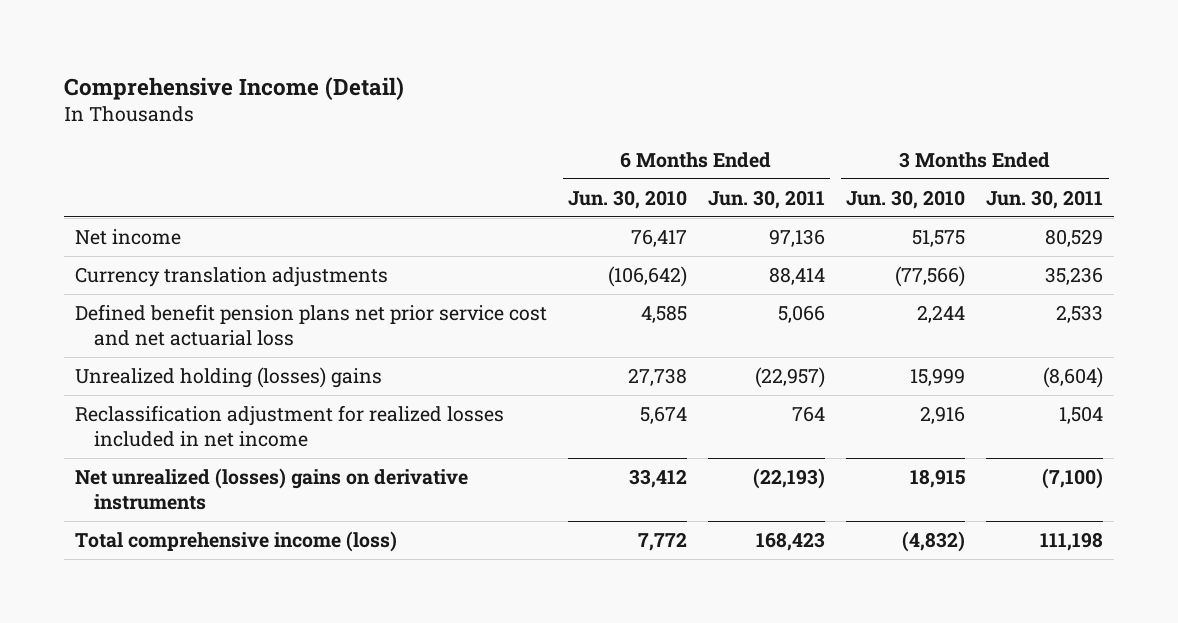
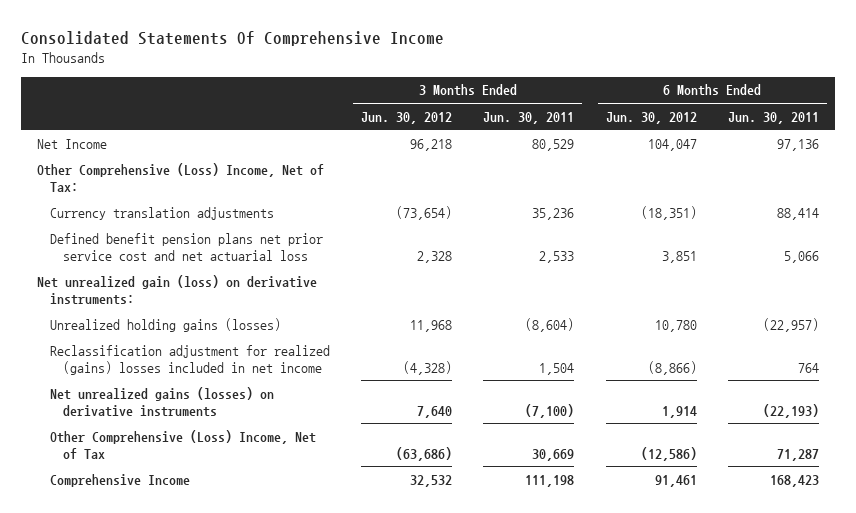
[64,76,405,100] Comprehensive Income (Detail) -> [21,31,445,47] Consolidated Statements Of Comprehensive Income
[567,189,687,209] Jun. 30, 2010 -> none
[846,189,966,209] Jun. 30, 2010 -> none
none -> [360,111,452,124] Jun. 30, 2012
none -> [605,111,697,124] Jun. 30, 2012
[74,228,181,245] Net income -> [36,138,107,149] Net Income
none -> [36,162,324,192] Other Comprehensive (Loss) Income, Net of Tax:
none -> [36,274,317,305] Net unrealized gain (loss) on derivative instruments:
[74,366,382,388] Unrealized holding (losses) gains -> [49,317,281,332] Unrealized holding gains (losses)
[74,404,504,447] Reclassification adjustment for realized losses included in net income -> [49,344,330,375] Reclassification adjustment for realized (gains) losses included in net income
[74,467,468,510] Net unrealized (losses) gains on derivative instruments -> [49,386,274,417] Net unrealized gains (losses) on derivative instruments
none -> [49,429,316,459] Other Comprehensive (Loss) Income, Net of Tax
[74,530,397,552] Total comprehensive income (loss) -> [49,473,190,487] Comprehensive Income

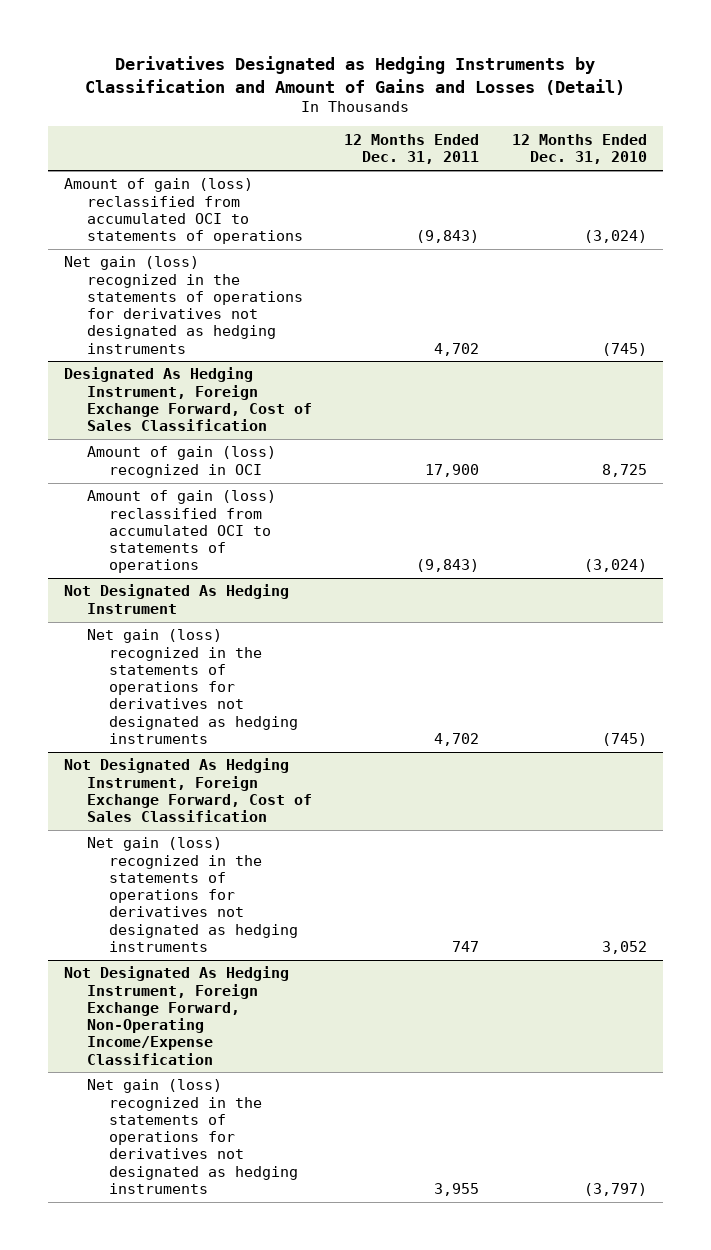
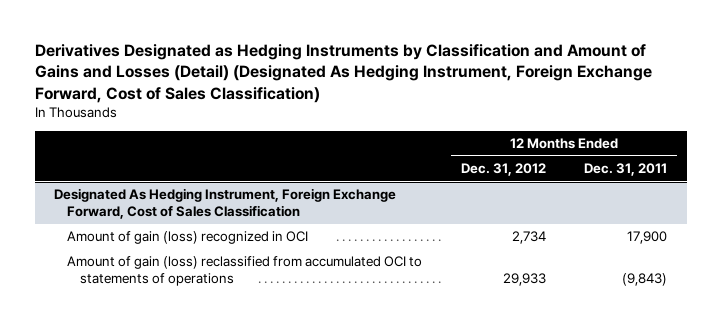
[85,56,626,95] Derivatives Designated as Hedging Instruments by Classification and Amount of Gains and Losses (Detail) -> [34,43,652,103] Derivatives Designated as Hedging Instruments by Classification and Amount of Gains and Losses (Detail) (Designated As Hedging Instrument, Foreign Exchange Forward, Cost of Sales Classification)
[511,133,647,165] 12 Months Ended Dec. 31, 2010 -> none
none -> [460,163,546,177] Dec. 31, 2012
[64,178,303,245] Amount of gain (loss) reclassified from accumulated OCI to statements of operations -> none
[64,256,303,354] Net gain (loss) recognized in the statements of operations for derivatives not designated as hedging instruments -> none
[64,584,290,614] Not Designated As Hedging Instrument -> none
[86,629,299,744] Net gain (loss) recognized in the statements of operations for derivatives not designated as hedging instruments -> none
[64,758,312,823] Not Designated As Hedging Instrument, Foreign Exchange Forward, Cost of Sales Classification -> none
[86,837,299,952] Net gain (loss) recognized in the statements of operations for derivatives not designated as hedging instruments -> none
[64,966,290,1065] Not Designated As Hedging Instrument, Foreign Exchange Forward, Non-Operating Income/Expense Classification -> none
[86,1079,299,1194] Net gain (loss) recognized in the statements of operations for derivatives not designated as hedging instruments -> none

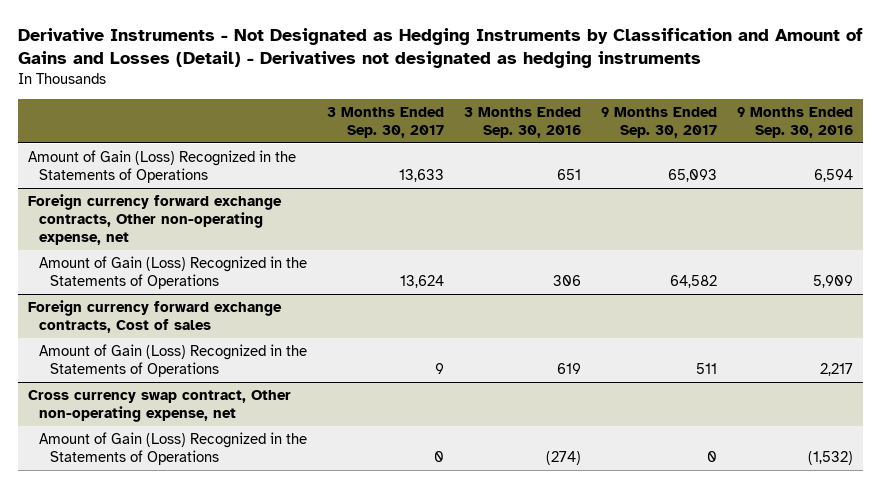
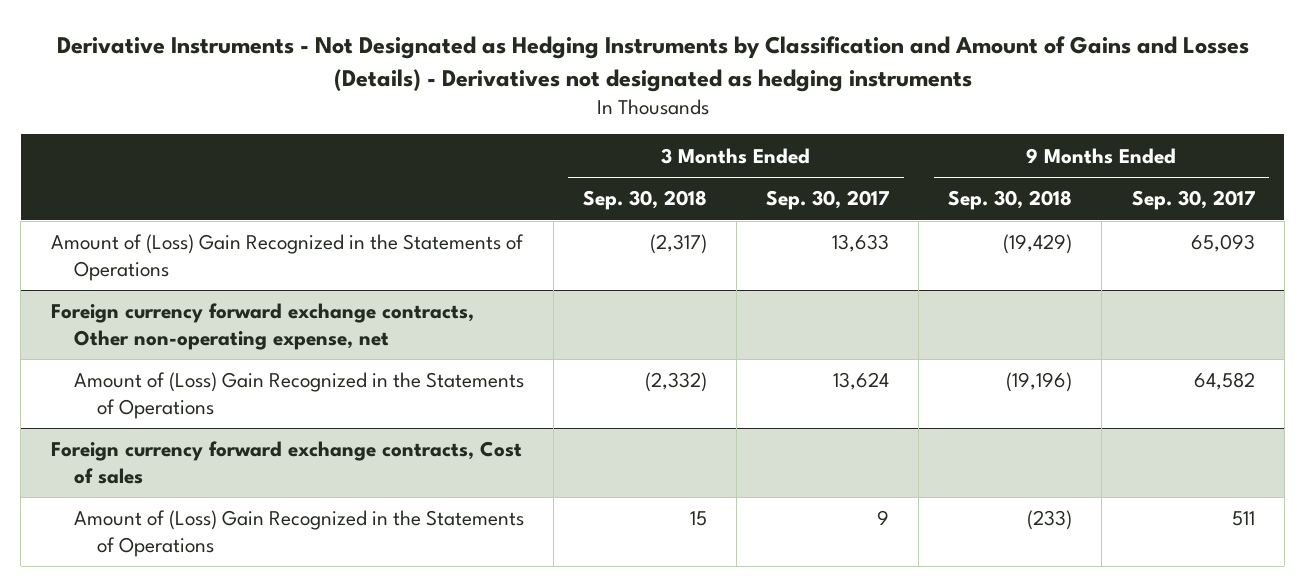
[17,27,863,69] Derivative Instruments - Not Designated as Hedging Instruments by Classification and Amount of Gains and Losses (Detail) - Derivatives not designated as hedging instruments -> [56,36,1249,92] Derivative Instruments - Not Designated as Hedging Instruments by Classification and Amount of Gains and Losses (Details) - Derivatives not designated as hedging instruments
[463,107,581,139] 3 Months Ended Sep. 30, 2016 -> none
[736,107,853,139] 9 Months Ended Sep. 30, 2016 -> none
none -> [582,190,707,211] Sep. 30, 2018
none -> [948,190,1073,211] Sep. 30, 2018
[27,149,296,183] Amount of Gain (Loss) Recognized in the Statements of Operations -> [50,234,524,281] Amount of (Loss) Gain Recognized in the Statements of Operations
[38,255,307,289] Amount of Gain (Loss) Recognized in the Statements of Operations -> [73,372,524,419] Amount of (Loss) Gain Recognized in the Statements of Operations
[27,389,291,422] Cross currency swap contract, Other non-operating expense, net -> none
[38,431,307,465] Amount of Gain (Loss) Recognized in the Statements of Operations -> none
[38,343,307,377] Amount of Gain (Loss) Recognized in the Statements of Operations -> [73,510,524,557] Amount of (Loss) Gain Recognized in the Statements of Operations

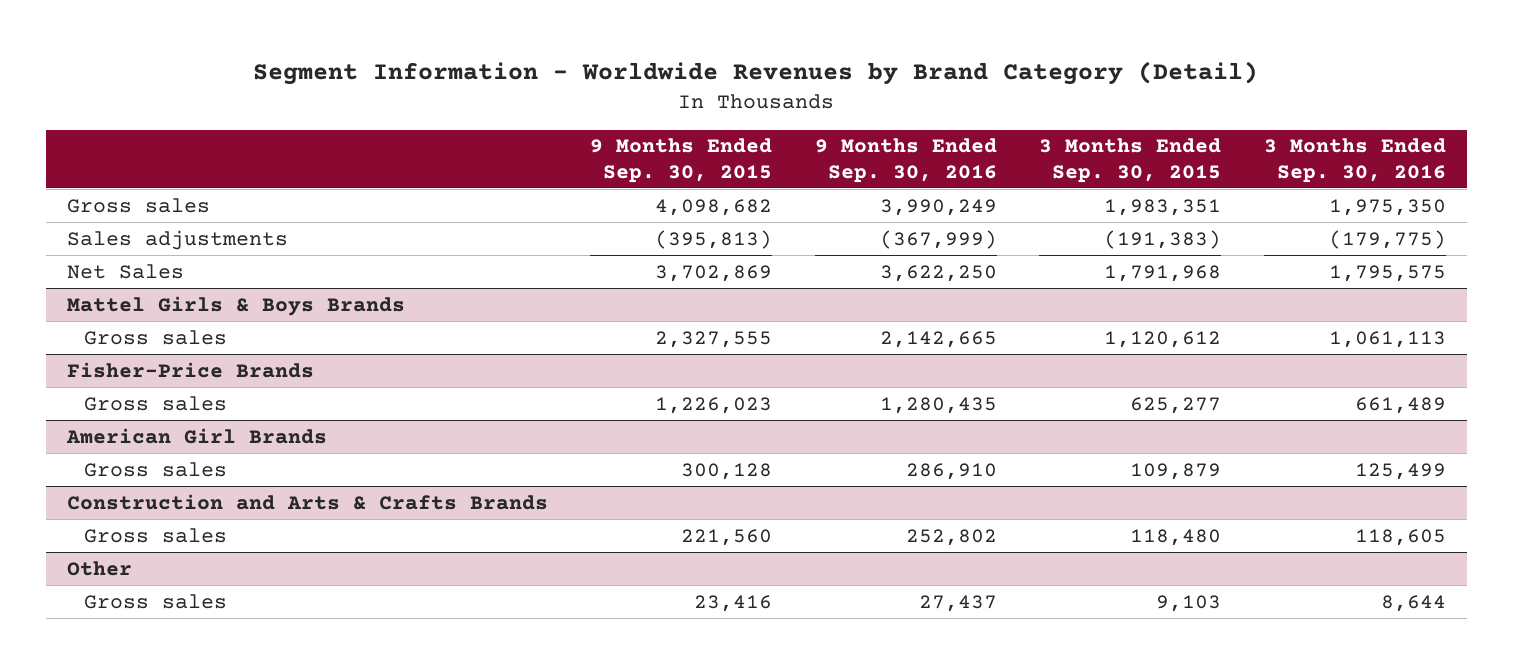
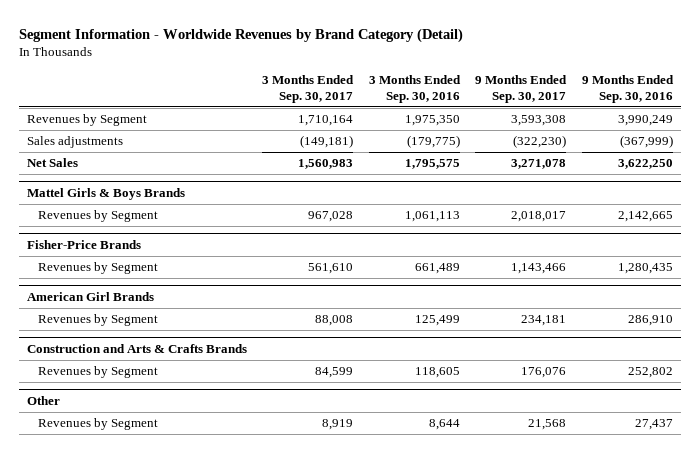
[590,138,773,183] 9 Months Ended Sep. 30, 2015 -> none
[1039,138,1222,183] 3 Months Ended Sep. 30, 2015 -> none
none -> [262,75,355,103] 3 Months Ended Sep. 30, 2017
none -> [475,75,568,103] 9 Months Ended Sep. 30, 2017
[66,197,210,213] Gross sales -> [26,114,147,127] Revenues by Segment
[83,329,227,345] Gross sales -> [37,210,158,223] Revenues by Segment
[83,395,227,411] Gross sales -> [37,262,158,275] Revenues by Segment
[83,461,227,477] Gross sales -> [37,314,158,327] Revenues by Segment
[83,527,227,543] Gross sales -> [37,366,158,379] Revenues by Segment
[83,593,227,609] Gross sales -> [37,418,158,431] Revenues by Segment

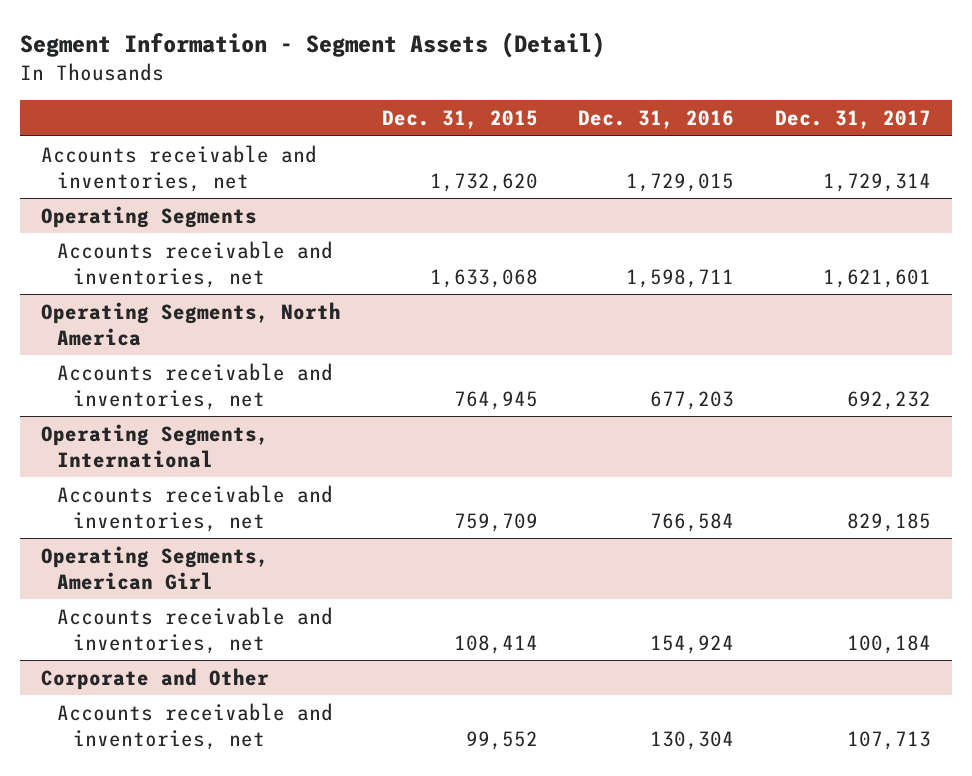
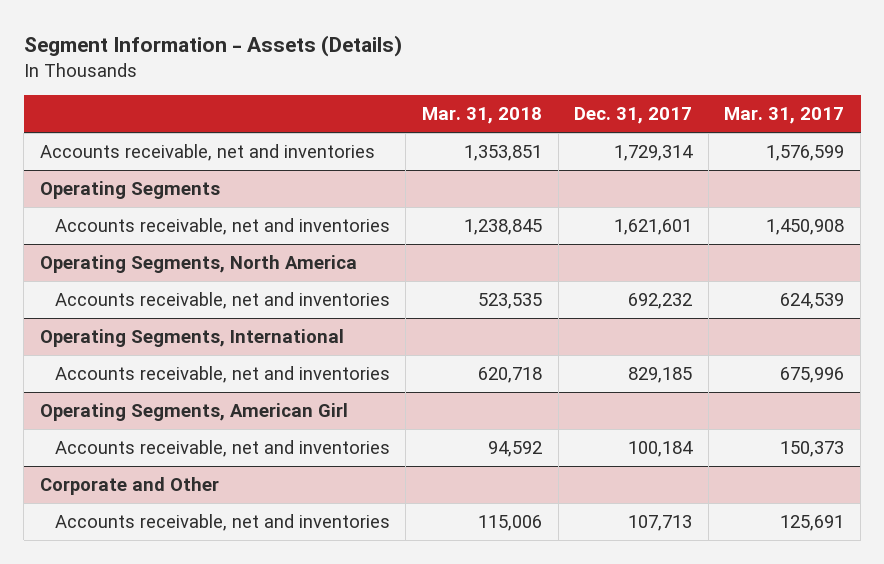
[20,32,606,59] Segment Information - Segment Assets (Detail) -> [23,35,402,58] Segment Information - Assets (Details)
[381,110,538,130] Dec. 31, 2015 -> none
[578,110,735,130] Dec. 31, 2016 -> none
none -> [421,107,542,125] Mar. 31, 2018
none -> [724,107,845,125] Mar. 31, 2017
[40,144,317,192] Accounts receivable and inventories, net -> [39,143,375,161] Accounts receivable, net and inventories
[56,240,333,288] Accounts receivable and inventories, net -> [54,217,390,235] Accounts receivable, net and inventories
[56,362,333,410] Accounts receivable and inventories, net -> [54,291,390,309] Accounts receivable, net and inventories
[56,484,333,532] Accounts receivable and inventories, net -> [54,365,390,383] Accounts receivable, net and inventories
[56,606,333,654] Accounts receivable and inventories, net -> [54,439,390,457] Accounts receivable, net and inventories
[56,702,333,750] Accounts receivable and inventories, net -> [54,513,390,531] Accounts receivable, net and inventories

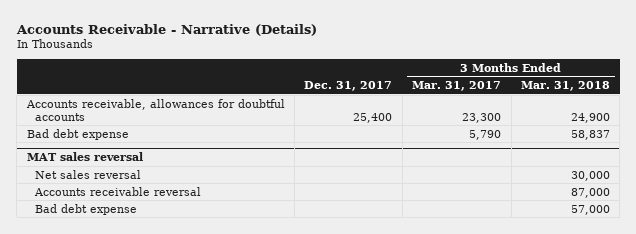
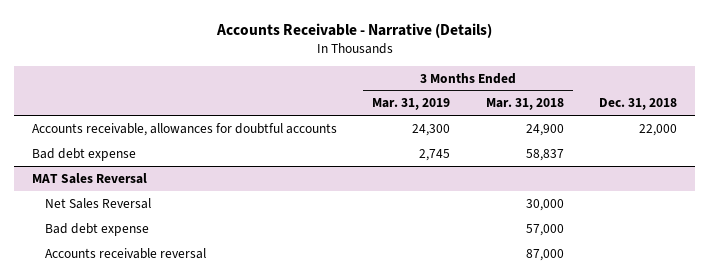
[304,81,393,92] Dec. 31, 2017 -> none
[412,81,502,92] Mar. 31, 2017 -> none
none -> [372,98,451,111] Mar. 31, 2019
none -> [599,98,678,111] Dec. 31, 2018
[34,186,202,196] Accounts receivable reversal -> none
[26,152,143,162] MAT sales reversal -> [31,172,147,184] MAT Sales Reversal
[35,169,142,179] Net sales reversal -> [45,197,152,209] Net Sales Reversal
none -> [45,247,207,259] Accounts receivable reversal

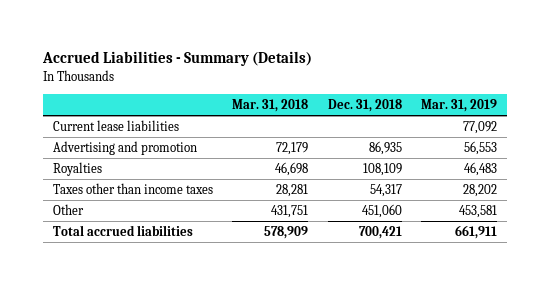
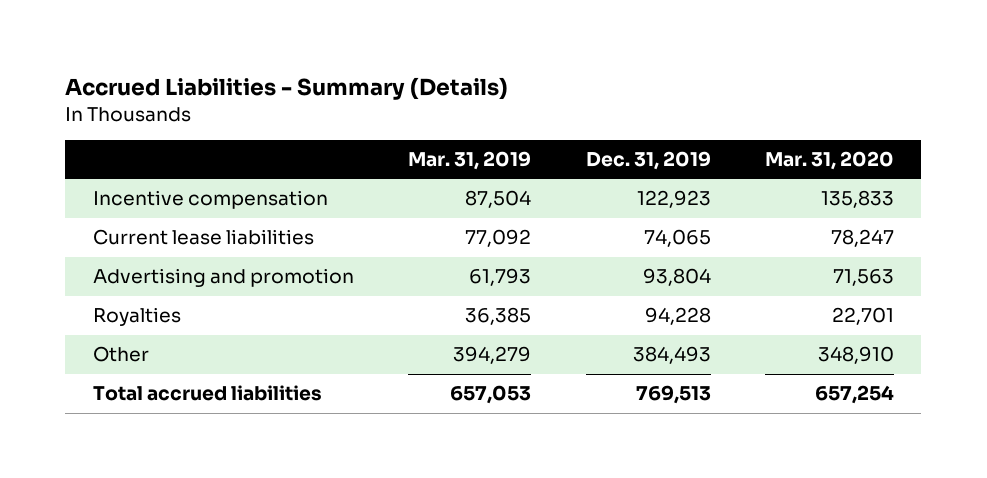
[232,99,309,113] Mar. 31, 2018 -> none
[327,99,402,113] Dec. 31, 2018 -> none
none -> [585,151,711,171] Dec. 31, 2019
none -> [765,151,895,171] Mar. 31, 2020
none -> [92,190,328,210] Incentive compensation
[52,183,213,195] Taxes other than income taxes -> none
[464,141,498,156] 56,553 -> [469,268,532,287] 61,793
[464,162,498,177] 46,483 -> [465,307,532,326] 36,385
[459,205,498,219] 453,581 -> [453,346,532,365] 394,279
[455,225,498,240] 661,911 -> [450,385,532,405] 657,053

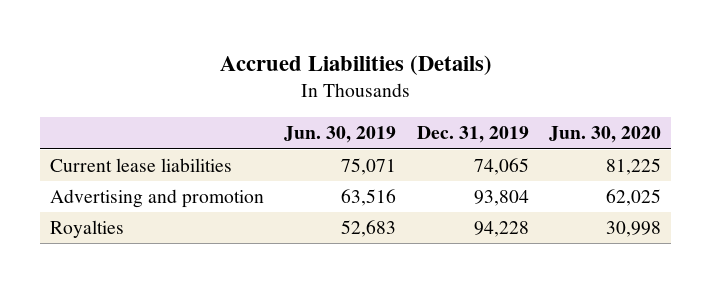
[65,76,509,100] Accrued Liabilities - Summary (Details) -> [219,54,492,75] Accrued Liabilities (Details)
[408,151,532,171] Mar. 31, 2019 -> none
[765,151,895,171] Mar. 31, 2020 -> none
none -> [284,126,397,144] Jun. 30, 2019
none -> [548,126,661,144] Jun. 30, 2020
[92,190,328,210] Incentive compensation -> none
[92,346,149,363] Other -> none
[92,385,322,402] Total accrued liabilities -> none

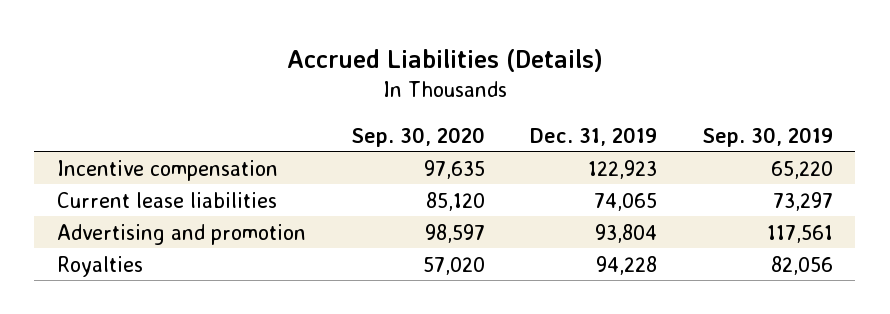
[284,126,397,144] Jun. 30, 2019 -> none
[548,126,661,144] Jun. 30, 2020 -> none
none -> [350,126,485,147] Sep. 30, 2020
none -> [701,126,833,147] Sep. 30, 2019
none -> [56,159,278,181] Incentive compensation

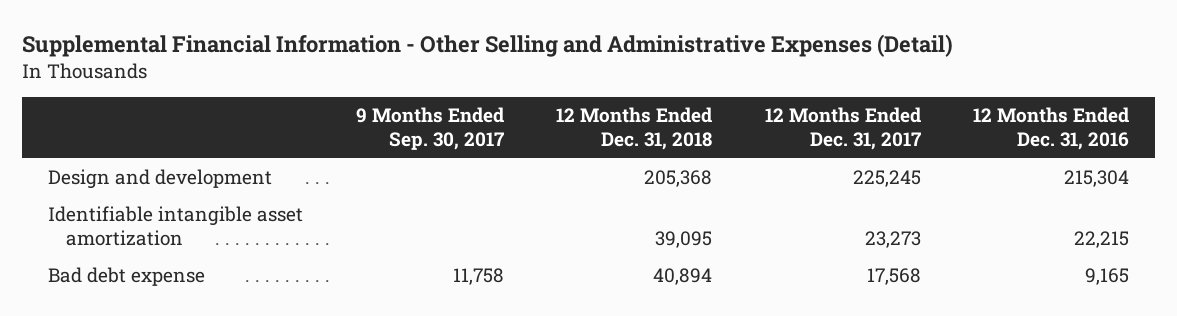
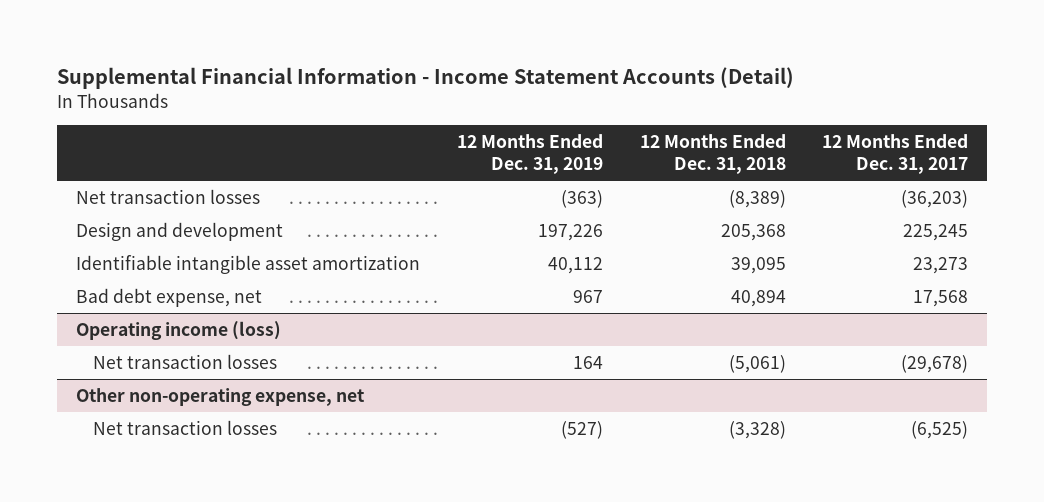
[22,33,954,57] Supplemental Financial Information - Other Selling and Administrative Expenses (Detail) -> [57,67,795,90] Supplemental Financial Information - Income Statement Accounts (Detail)
[355,107,504,151] 9 Months Ended Sep. 30, 2017 -> none
[972,107,1129,151] 12 Months Ended Dec. 31, 2016 -> none
none -> [456,133,603,175] 12 Months Ended Dec. 31, 2019
none -> [75,188,260,204] Net transaction losses
[48,267,206,287] Bad debt expense -> [75,287,262,307] Bad debt expense, net
none -> [75,320,281,340] Operating income (loss)
none -> [92,353,277,369] Net transaction losses
none -> [75,387,365,406] Other non-operating expense, net
none -> [92,419,277,435] Net transaction losses

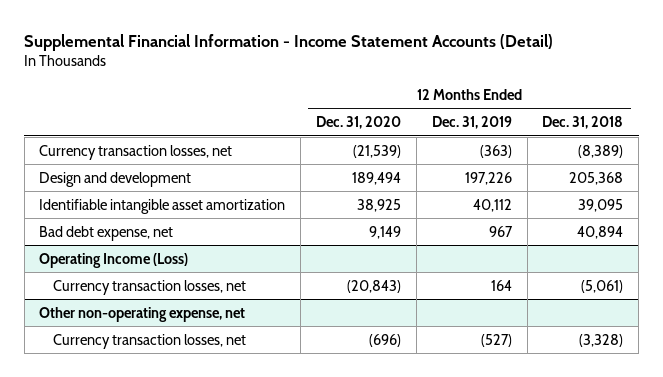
[822,133,969,175] 12 Months Ended Dec. 31, 2017 -> none
none -> [316,115,402,129] Dec. 31, 2020
[75,188,260,204] Net transaction losses -> [39,144,233,160] Currency transaction losses, net
[75,320,281,340] Operating income (loss) -> [39,252,189,268] Operating Income (Loss)
[92,353,277,369] Net transaction losses -> [52,279,246,295] Currency transaction losses, net
[92,419,277,435] Net transaction losses -> [52,333,246,349] Currency transaction losses, net

